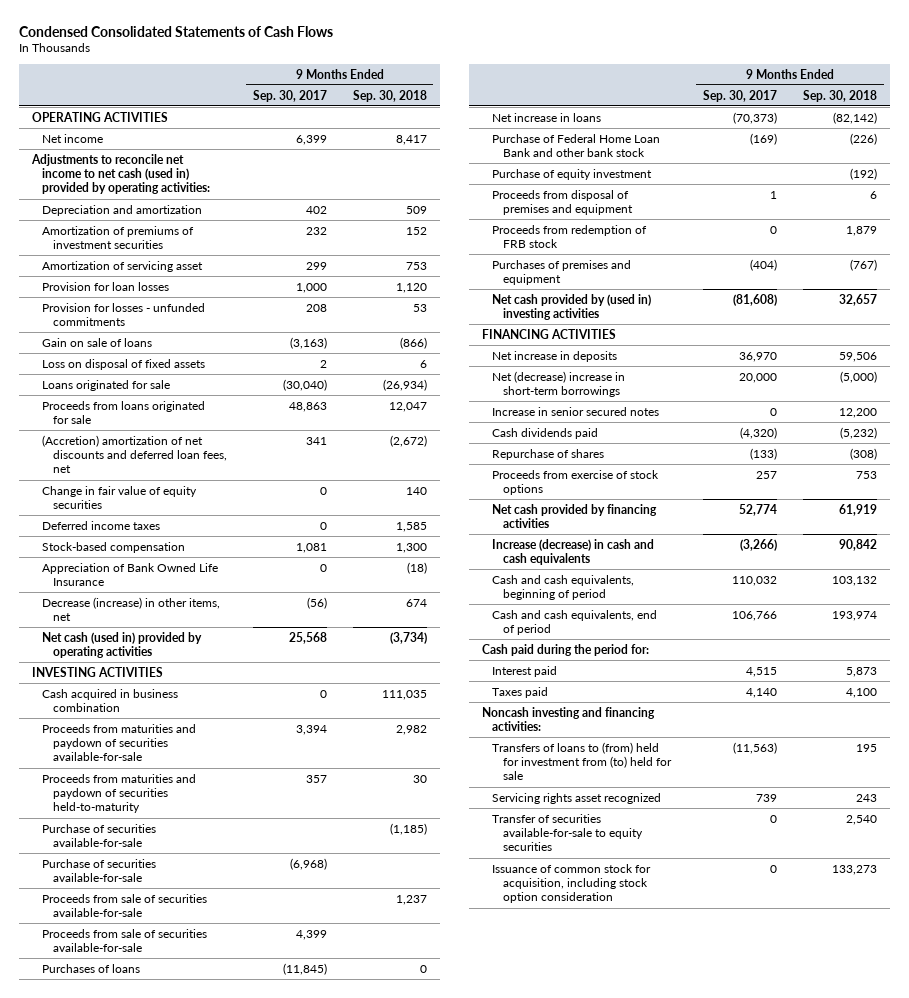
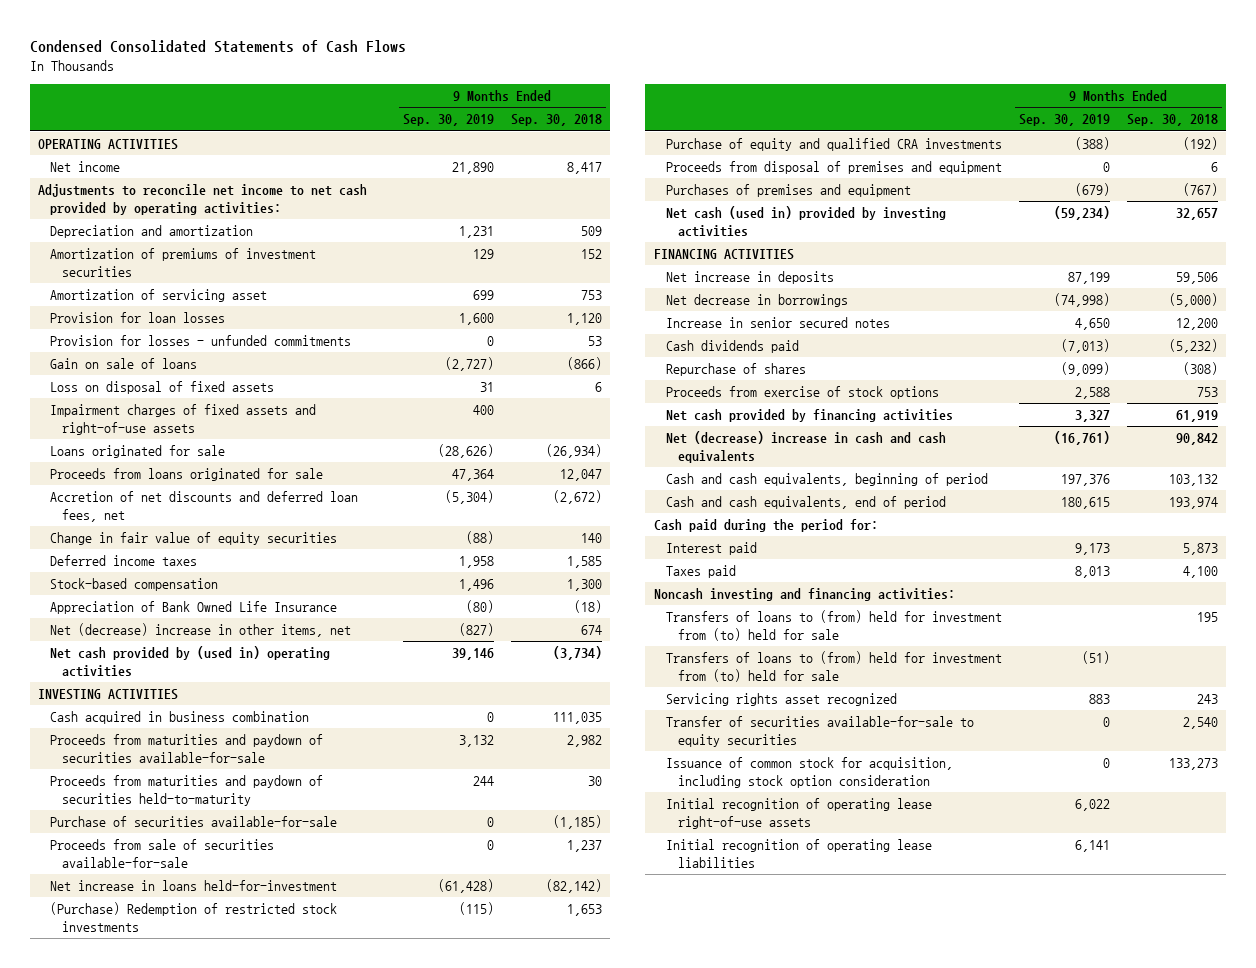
[252,89,327,102] Sep. 30, 2017 -> none
none -> [403,114,495,127] Sep. 30, 2019
[30,153,211,195] Adjustments to reconcile net income to net cash (used in) provided by operating activities: -> [38,184,368,215] Adjustments to reconcile net income to net cash provided by operating activities:
none -> [50,404,317,435] Impairment charges of fixed assets and right-of-use assets
[42,434,227,474] (Accretion) amortization of net discounts and deferred loan fees, net -> [50,491,359,522] Accretion of net discounts and deferred loan fees, net
[42,596,221,621] Decrease (increase) in other items, net -> [50,623,352,638] Net (decrease) increase in other items, net
[42,631,203,658] Net cash (used in) provided by operating activities -> [50,646,331,677] Net cash provided by (used in) operating activities
[42,858,157,882] Purchase of securities available-for-sale -> none
[42,928,208,952] Proceeds from sale of securities available-for-sale -> none
[42,963,141,973] Purchases of loans -> none
[492,133,661,157] Purchase of Federal Home Loan Bank and other bank stock -> none
[492,112,602,122] Net increase in loans -> [50,880,338,892] Net increase in loans held-for-investment
none -> [50,902,338,932] (Purchase) Redemption of restricted stock investments
[492,168,653,180] Purchase of equity investment -> [665,138,1002,152] Purchase of equity and qualified CRA investments
[492,224,648,248] Proceeds from redemption of FRB stock -> none
[492,293,652,320] Net cash provided by (used in) investing activities -> [665,206,946,237] Net cash (used in) provided by investing activities
[492,370,626,397] Net (decrease) increase in short-term borrowings -> [665,294,848,308] Net decrease in borrowings
[492,538,655,565] Increase (decrease) in cash and cash equivalents -> [665,431,946,463] Net (decrease) increase in cash and cash equivalents
none -> [665,651,1002,682] Transfers of loans to (from) held for investment from (to) held for sale
none -> [665,798,932,829] Initial recognition of operating lease right-of-use assets
none -> [665,839,932,868] Initial recognition of operating lease liabilities

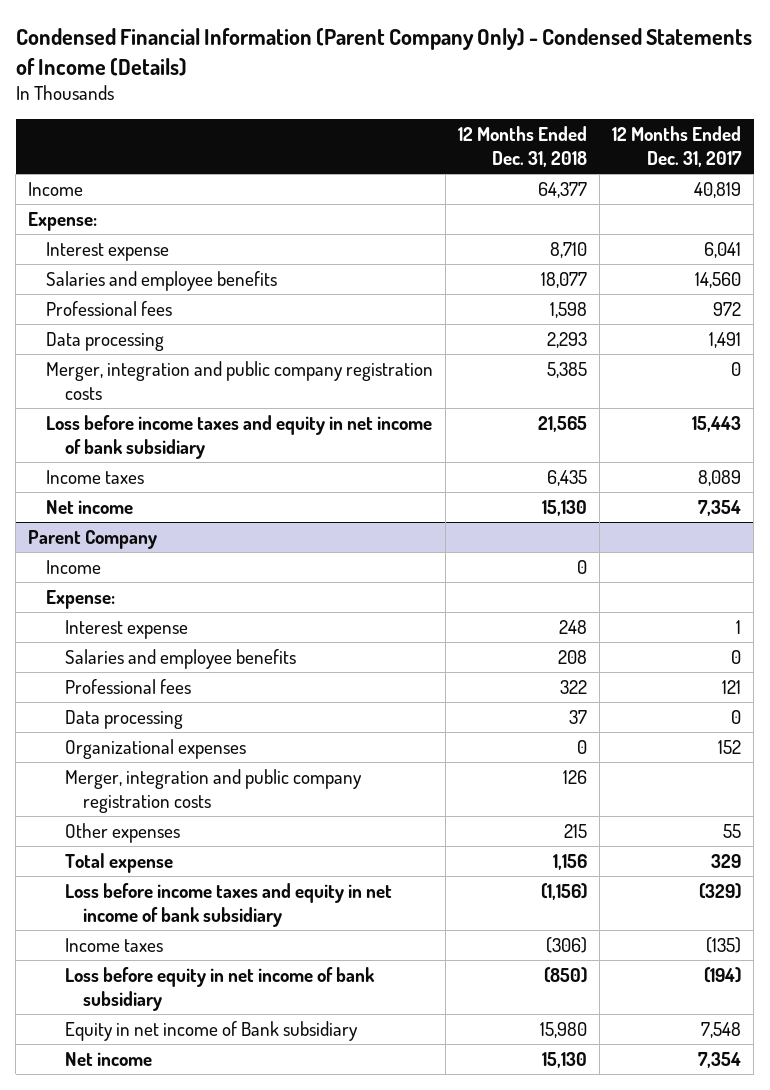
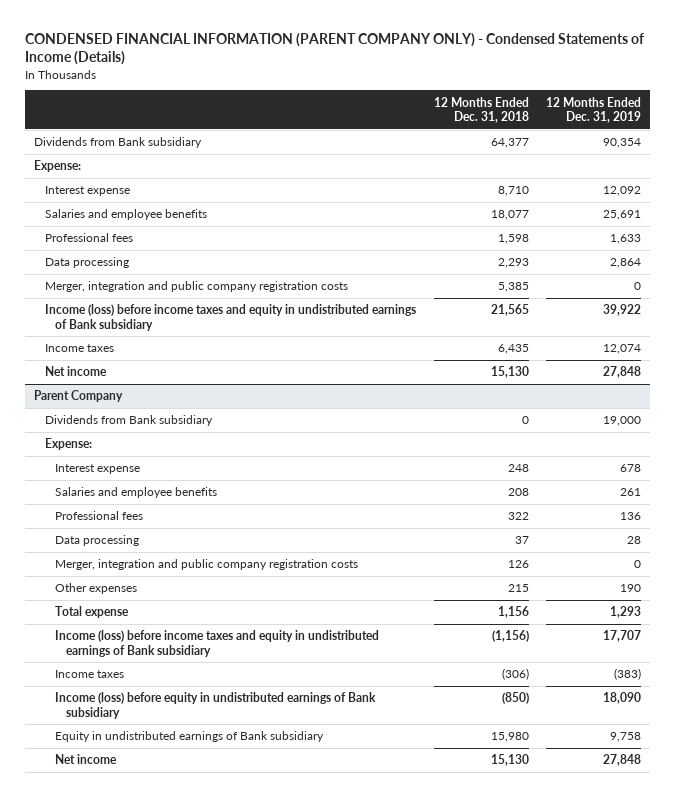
[15,28,752,76] Condensed Financial Information (Parent Company Only) - Condensed Statements of Income (Details) -> [25,32,645,66] CONDENSED FINANCIAL INFORMATION (PARENT COMPANY ONLY) - Condensed Statements of Income (Details)
[612,126,743,168] 12 Months Ended Dec. 31, 2017 -> none
none -> [546,96,642,124] 12 Months Ended Dec. 31, 2019
[28,181,84,196] Income -> [34,137,203,149] Dividends from Bank subsidiary
[46,414,433,460] Loss before income taxes and equity in net income of bank subsidiary -> [44,304,416,331] Income (loss) before income taxes and equity in undistributed earnings of Bank subsidiary
[46,559,102,574] Income -> [44,415,213,427] Dividends from Bank subsidiary
[64,738,246,759] Organizational expenses -> none
[64,882,392,928] Loss before income taxes and equity in net income of bank subsidiary -> [55,630,380,657] Income (loss) before income taxes and equity in undistributed earnings of Bank subsidiary
[64,966,375,1012] Loss before equity in net income of bank subsidiary -> [55,692,377,719] Income (loss) before equity in undistributed earnings of Bank subsidiary
[64,1020,358,1041] Equity in net income of Bank subsidiary -> [55,731,325,743] Equity in undistributed earnings of Bank subsidiary

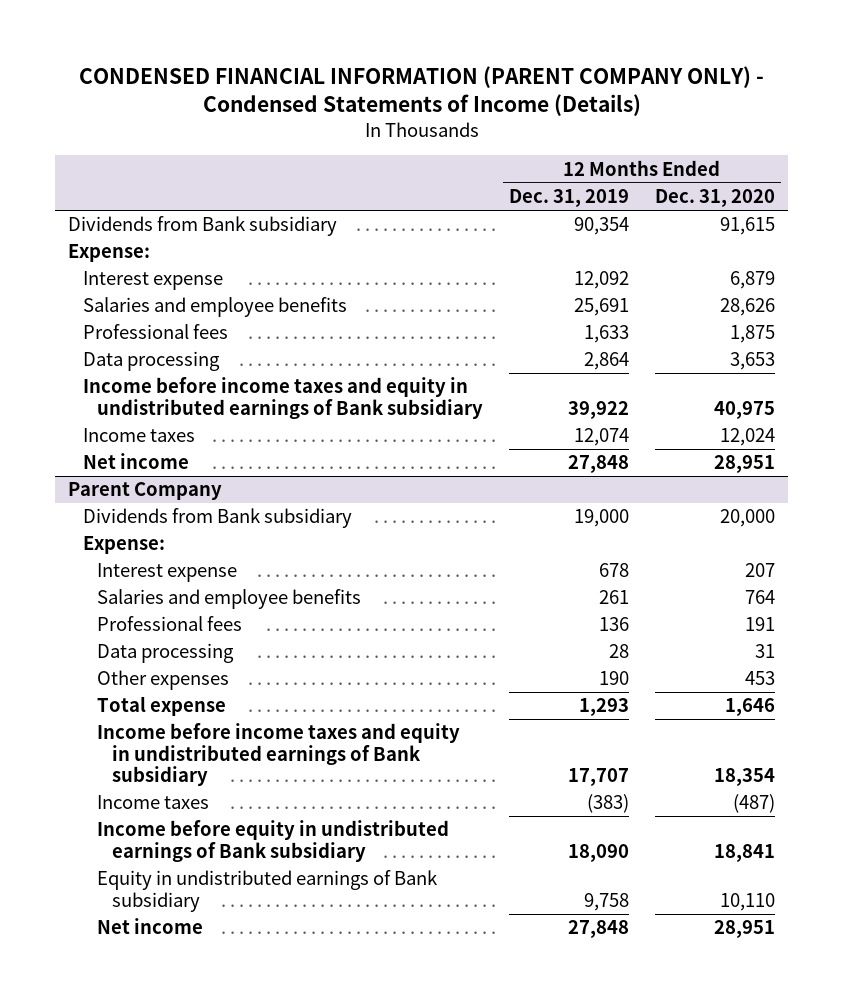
[433,96,529,124] 12 Months Ended Dec. 31, 2018 -> none
none -> [654,189,775,208] Dec. 31, 2020
[44,281,348,293] Merger, integration and public company registration costs -> none
[44,304,416,331] Income (loss) before income taxes and equity in undistributed earnings of Bank subsidiary -> [82,377,484,419] Income before income taxes and equity in undistributed earnings of Bank subsidiary
[55,559,359,571] Merger, integration and public company registration costs -> none
[55,630,380,657] Income (loss) before income taxes and equity in undistributed earnings of Bank subsidiary -> [97,723,461,787] Income before income taxes and equity in undistributed earnings of Bank subsidiary
[55,692,377,719] Income (loss) before equity in undistributed earnings of Bank subsidiary -> [97,820,450,862] Income before equity in undistributed earnings of Bank subsidiary

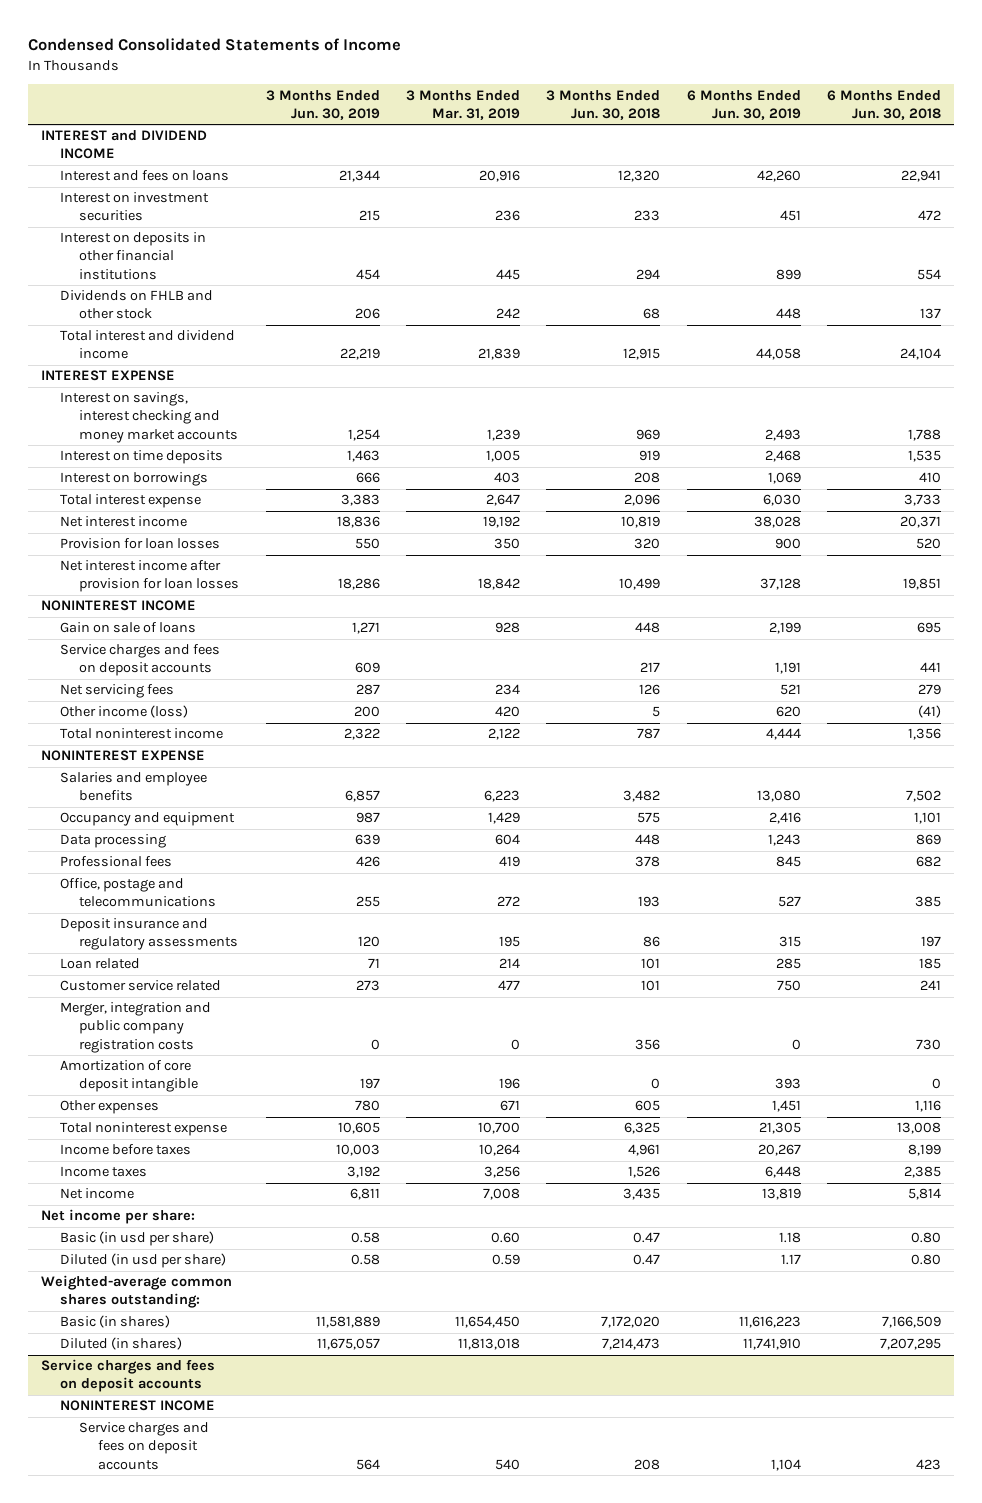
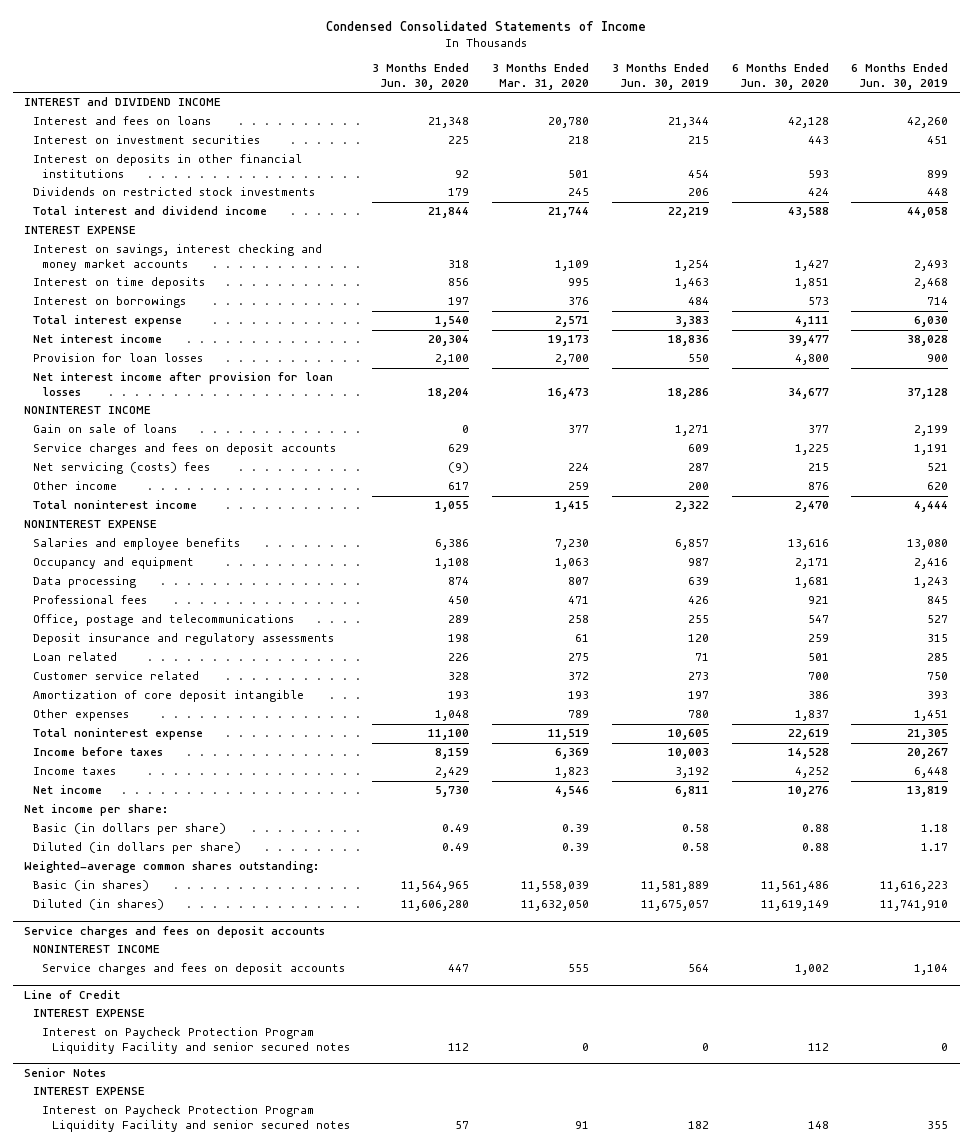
[405,89,520,120] 3 Months Ended Mar. 31, 2019 -> none
[546,89,661,120] 3 Months Ended Jun. 30, 2018 -> none
[827,89,942,120] 6 Months Ended Jun. 30, 2018 -> none
none -> [372,63,470,91] 3 Months Ended Jun. 30, 2020
none -> [492,63,590,91] 3 Months Ended Mar. 31, 2020
none -> [731,63,829,91] 6 Months Ended Jun. 30, 2020
[60,290,214,320] Dividends on FHLB and other stock -> [33,187,316,197] Dividends on restricted stock investments
[355,472,380,484] 666 -> [687,297,709,306] 484
[767,472,801,485] 1,069 -> [927,297,949,306] 714
[60,684,175,699] Net servicing fees -> [33,462,211,475] Net servicing (costs) fees
[60,705,189,719] Other income (loss) -> [33,481,118,491] Other income
[60,1002,212,1053] Merger, integration and public company registration costs -> none
[60,1231,215,1247] Basic (in usd per share) -> [33,823,227,836] Basic (in dollars per share)
[60,1253,227,1269] Diluted (in usd per share) -> [33,842,242,855] Diluted (in dollars per share)
none -> [24,989,121,999] Line of Credit
none -> [33,1009,146,1018] INTEREST EXPENSE
none -> [42,1027,350,1055] Interest on Paycheck Protection Program Liquidity Facility and senior secured notes
none -> [24,1067,107,1077] Senior Notes
none -> [33,1087,146,1096] INTEREST EXPENSE
none -> [42,1105,350,1133] Interest on Paycheck Protection Program Liquidity Facility and senior secured notes

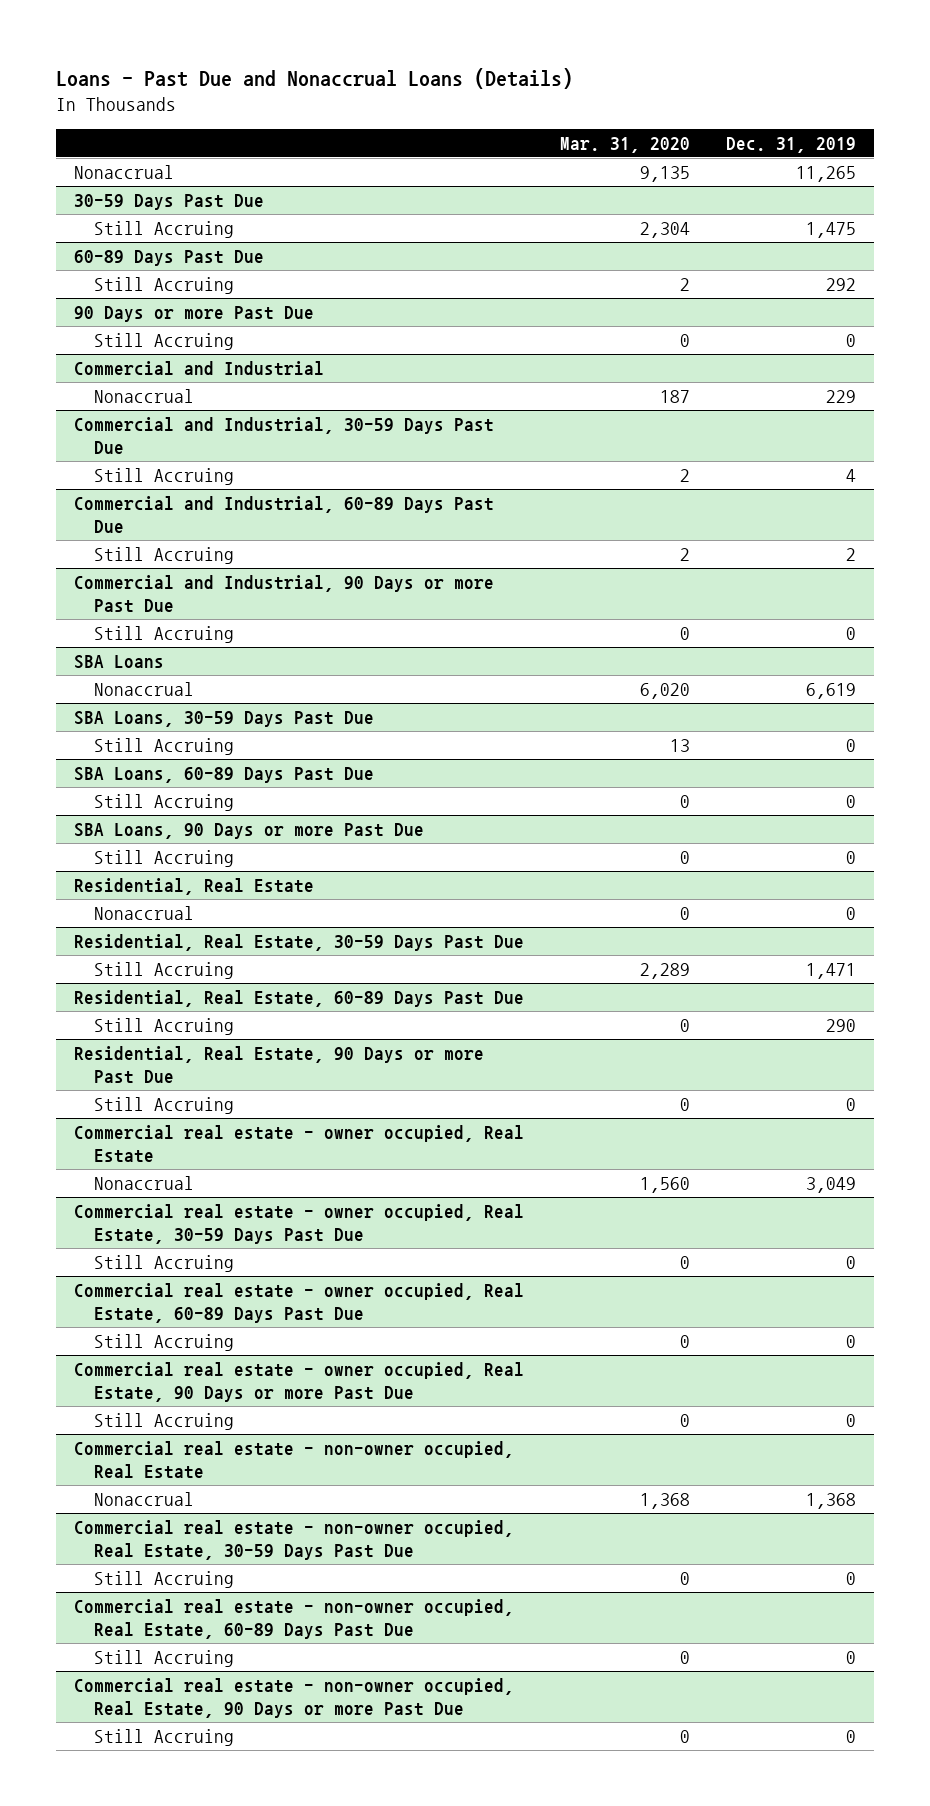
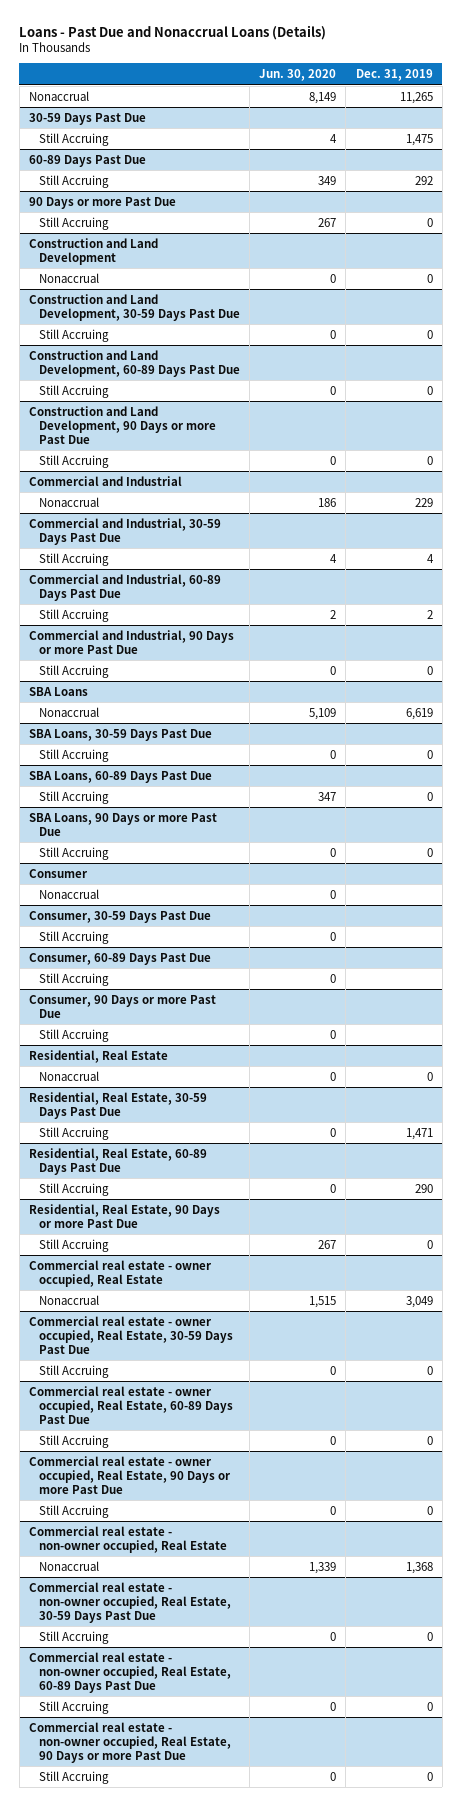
[560,136,691,153] Mar. 31, 2020 -> none
none -> [259,69,337,82] Jun. 30, 2020
none -> [28,237,158,265] Construction and Land Development
none -> [38,272,99,283] Nonaccrual
none -> [28,293,240,321] Construction and Land Development, 30-59 Days Past Due
none -> [38,328,109,342] Still Accruing
none -> [28,349,240,377] Construction and Land Development, 60-89 Days Past Due
none -> [38,384,109,398] Still Accruing
none -> [28,405,216,444] Construction and Land Development, 90 Days or more Past Due
none -> [38,454,109,468] Still Accruing
none -> [28,868,88,878] Consumer
none -> [38,888,99,899] Nonaccrual
none -> [28,910,211,923] Consumer, 30-59 Days Past Due
none -> [38,930,109,944] Still Accruing
none -> [28,952,211,965] Consumer, 60-89 Days Past Due
none -> [38,972,109,986] Still Accruing
none -> [28,994,216,1018] Consumer, 90 Days or more Past Due
none -> [38,1028,109,1042] Still Accruing

